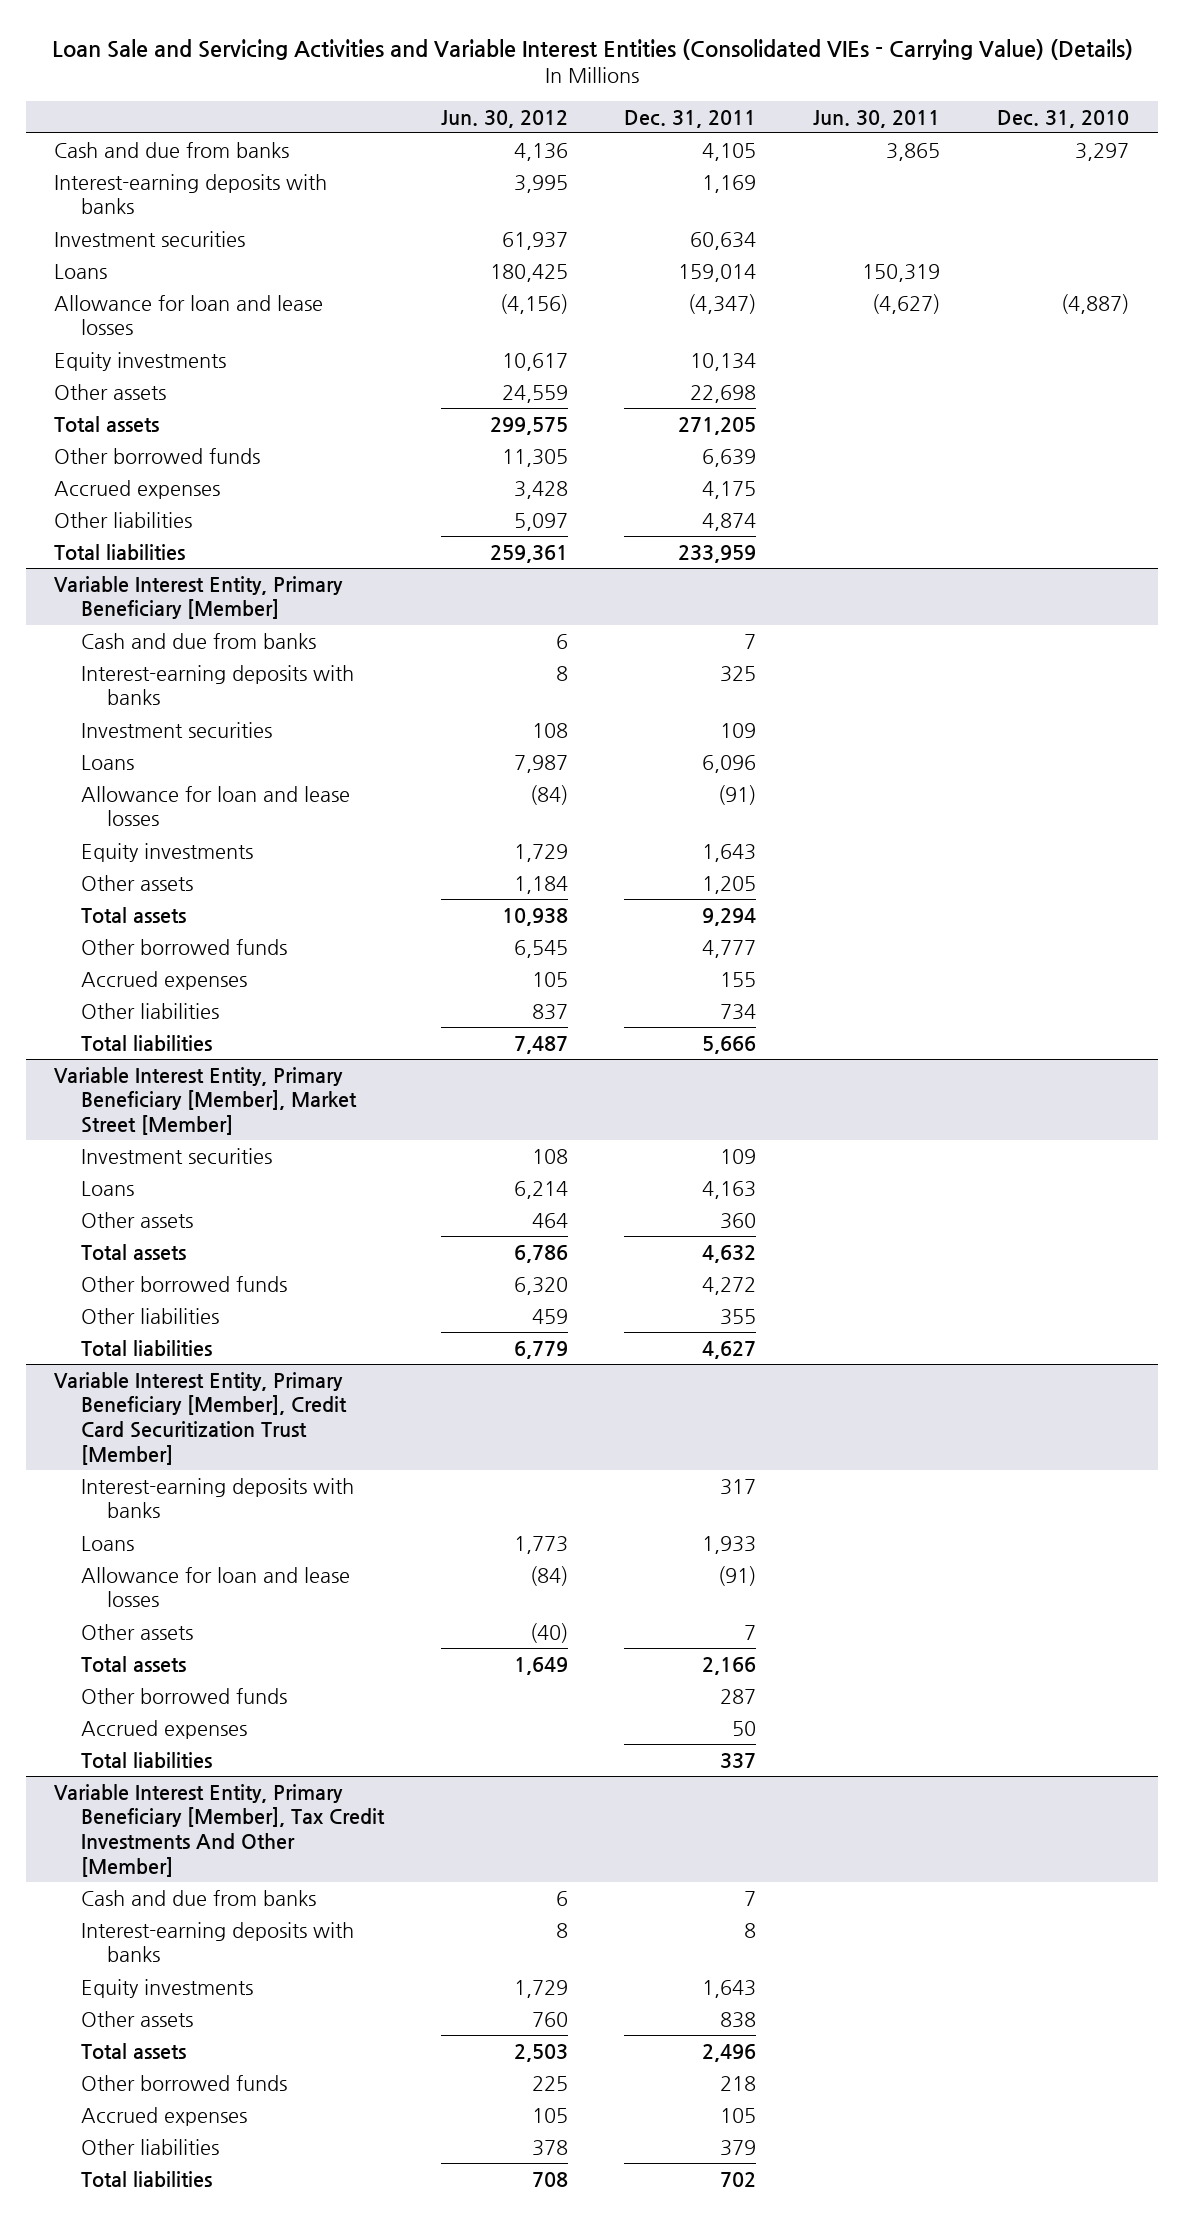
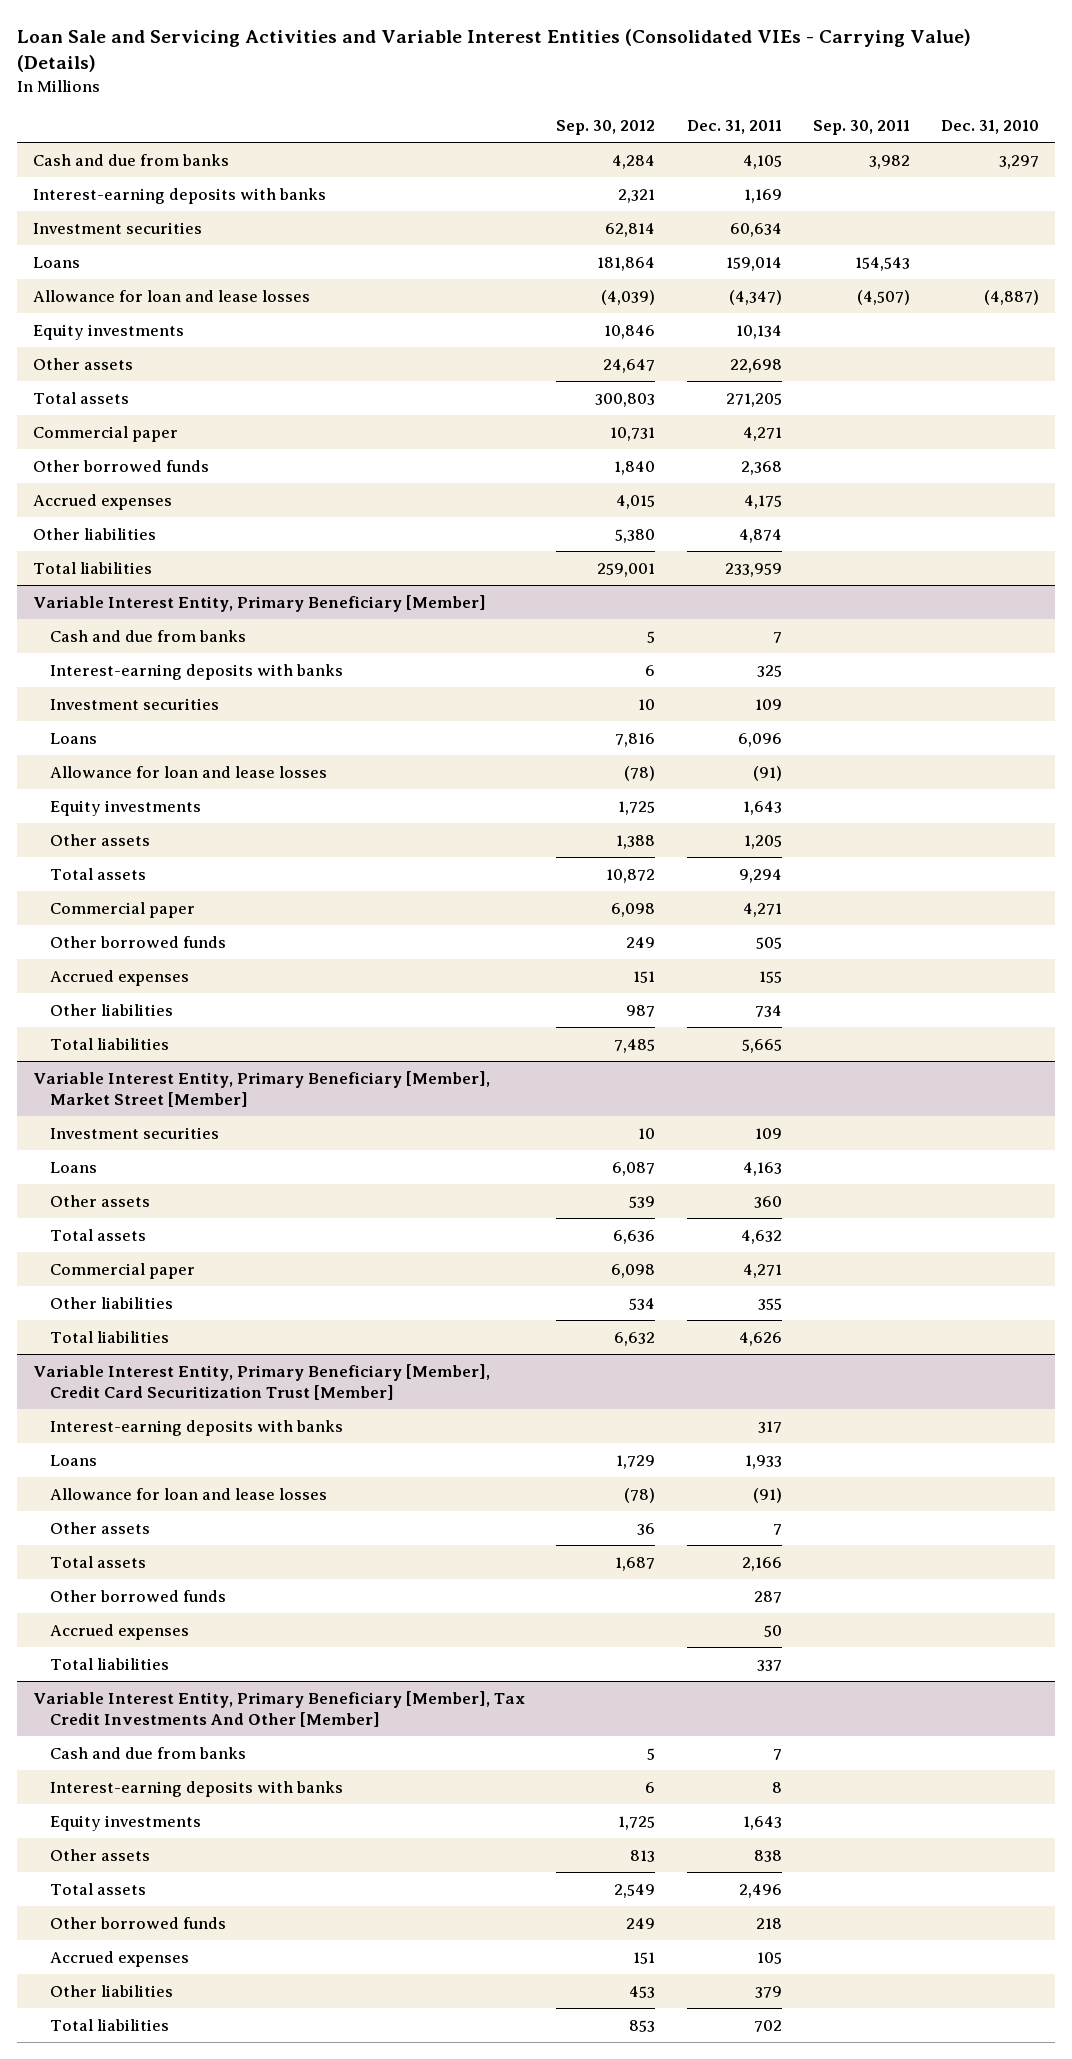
[440,109,568,128] Jun. 30, 2012 -> none
[813,109,941,128] Jun. 30, 2011 -> none
none -> [556,119,656,135] Sep. 30, 2012
none -> [812,119,910,135] Sep. 30, 2011
none -> [33,425,179,442] Commercial paper
[702,448,757,467] 6,639 -> [740,460,782,475] 2,368
none -> [50,901,196,918] Commercial paper
[702,939,757,958] 4,777 -> [755,936,782,949] 505
[702,1035,757,1054] 5,666 -> [741,1038,782,1053] 5,665
[80,1275,287,1292] Other borrowed funds -> none
none -> [50,1262,196,1279] Commercial paper
[702,1340,757,1359] 4,627 -> [738,1331,782,1346] 4,626

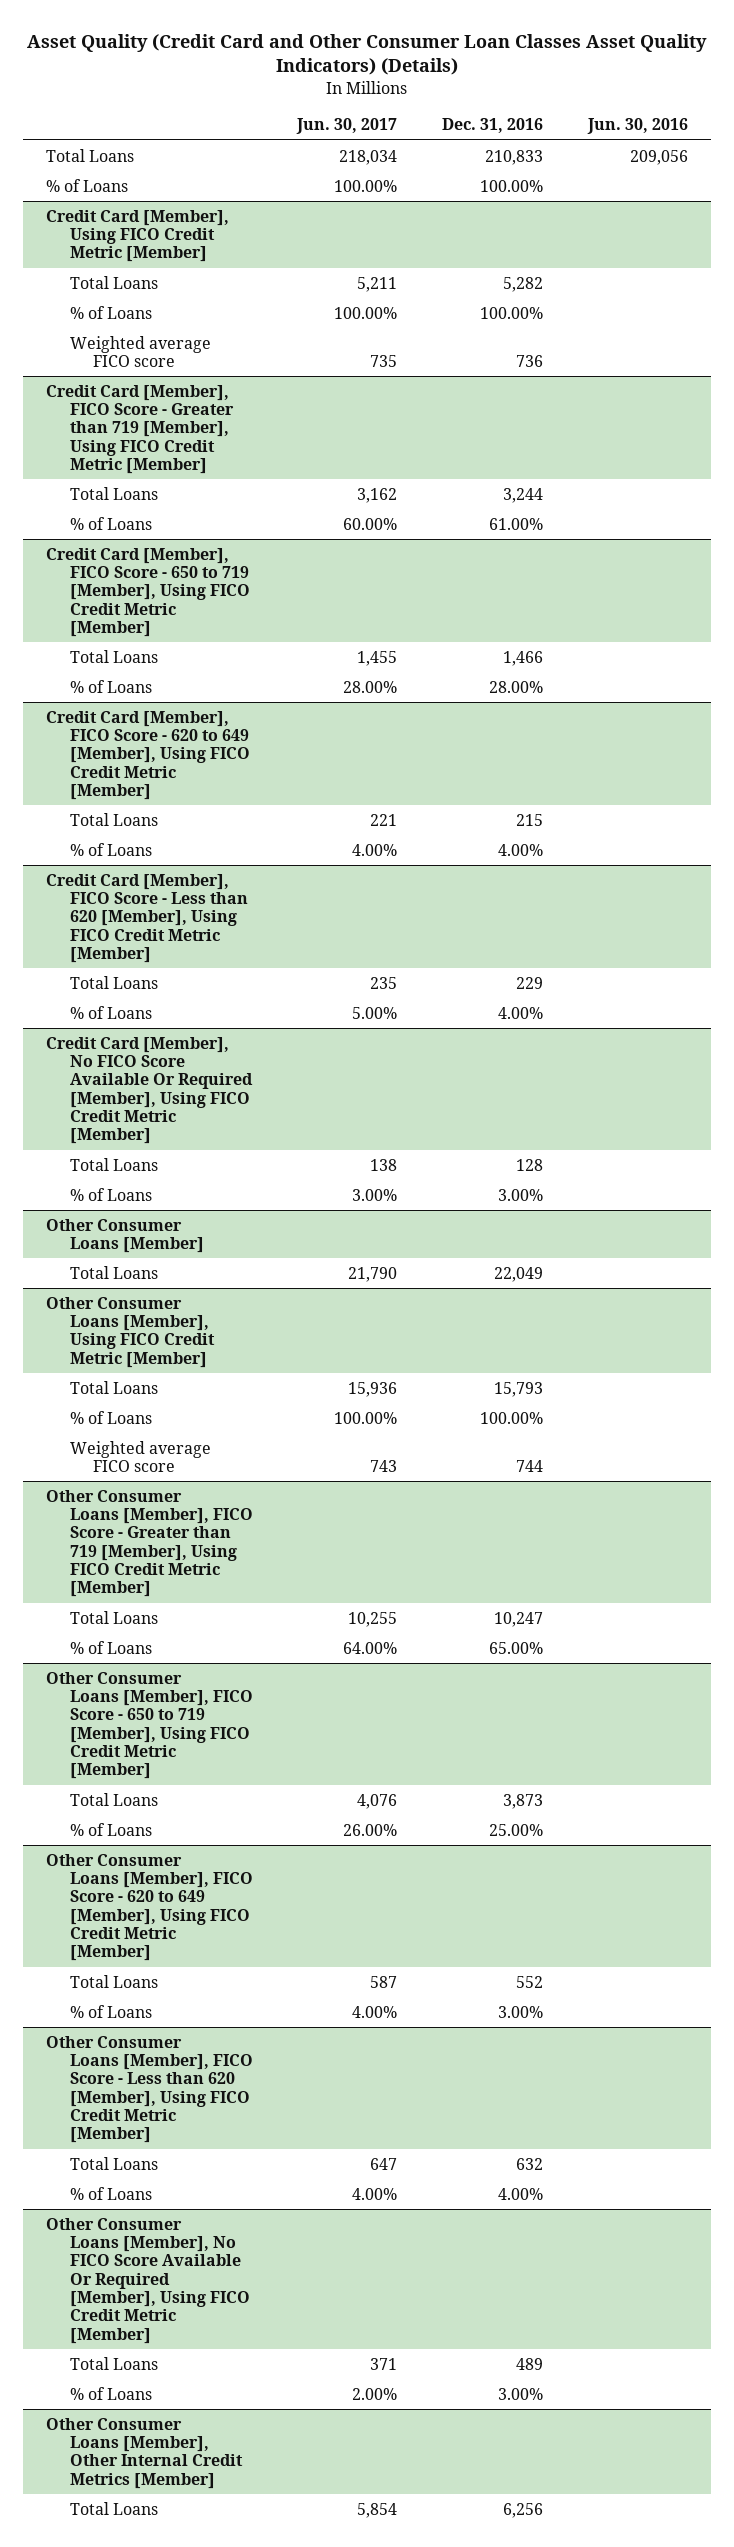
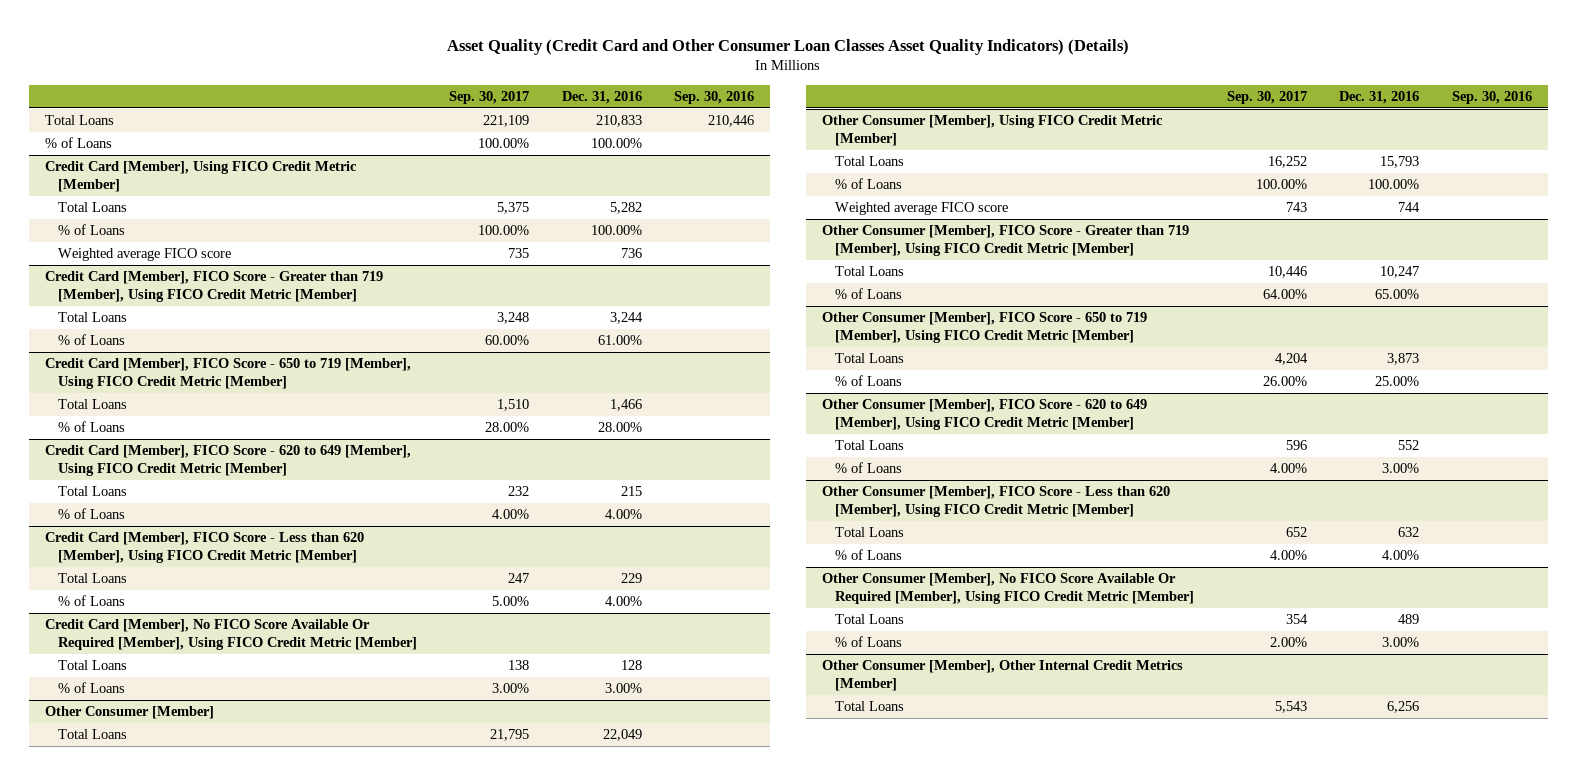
[296,118,398,135] Jun. 30, 2017 -> none
[587,118,689,135] Jun. 30, 2016 -> none
none -> [449,90,530,104] Sep. 30, 2017
none -> [674,90,755,104] Sep. 30, 2016
[45,1218,204,1254] Other Consumer Loans [Member] -> [44,706,214,720] Other Consumer [Member]
[45,1296,215,1368] Other Consumer Loans [Member], Using FICO Credit Metric [Member] -> [822,115,1164,146] Other Consumer [Member], Using FICO Credit Metric [Member]
[45,1489,253,1598] Other Consumer Loans [Member], FICO Score - Greater than 719 [Member], Using FICO Credit Metric [Member] -> [822,225,1190,256] Other Consumer [Member], FICO Score - Greater than 719 [Member], Using FICO Credit Metric [Member]
[45,1671,253,1780] Other Consumer Loans [Member], FICO Score - 650 to 719 [Member], Using FICO Credit Metric [Member] -> [822,312,1148,343] Other Consumer [Member], FICO Score - 650 to 719 [Member], Using FICO Credit Metric [Member]
[45,1853,253,1962] Other Consumer Loans [Member], FICO Score - 620 to 649 [Member], Using FICO Credit Metric [Member] -> [822,399,1148,430] Other Consumer [Member], FICO Score - 620 to 649 [Member], Using FICO Credit Metric [Member]
[45,2035,253,2144] Other Consumer Loans [Member], FICO Score - Less than 620 [Member], Using FICO Credit Metric [Member] -> [822,486,1171,517] Other Consumer [Member], FICO Score - Less than 620 [Member], Using FICO Credit Metric [Member]
[45,2217,250,2344] Other Consumer Loans [Member], No FICO Score Available Or Required [Member], Using FICO Credit Metric [Member] -> [822,573,1195,604] Other Consumer [Member], No FICO Score Available Or Required [Member], Using FICO Credit Metric [Member]
[45,2417,243,2489] Other Consumer Loans [Member], Other Internal Credit Metrics [Member] -> [822,660,1184,691] Other Consumer [Member], Other Internal Credit Metrics [Member]

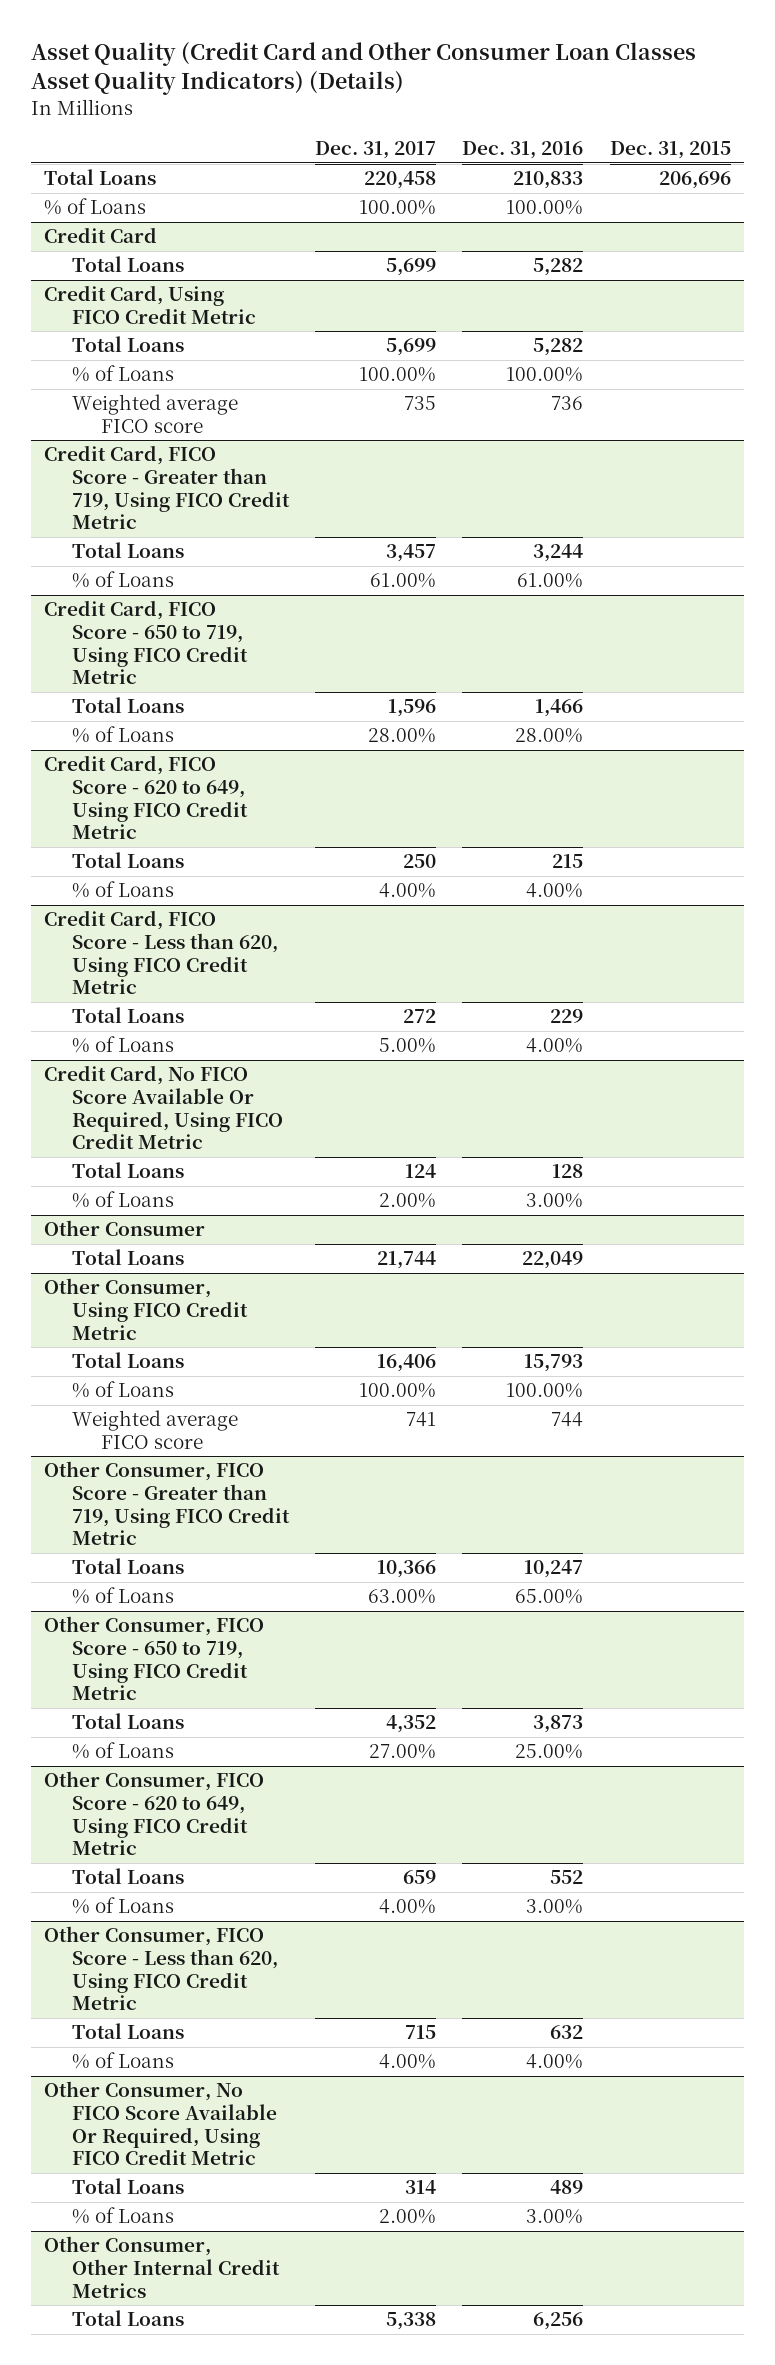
[449,90,530,104] Sep. 30, 2017 -> none
[674,90,755,104] Sep. 30, 2016 -> none
none -> [315,141,437,160] Dec. 31, 2017
none -> [609,141,731,160] Dec. 31, 2015
[44,161,357,192] Credit Card [Member], Using FICO Credit Metric [Member] -> none
none -> [43,227,157,244] Credit Card
none -> [43,285,257,324] Credit Card, Using FICO Credit Metric
none -> [72,336,185,353] Total Loans
[44,271,383,302] Credit Card [Member], FICO Score - Greater than 719 [Member], Using FICO Credit Metric [Member] -> [43,445,291,530] Credit Card, FICO Score - Greater than 719, Using FICO Credit Metric
[44,358,411,389] Credit Card [Member], FICO Score - 650 to 719 [Member], Using FICO Credit Metric [Member] -> [43,600,249,685] Credit Card, FICO Score - 650 to 719, Using FICO Credit Metric
[44,445,411,476] Credit Card [Member], FICO Score - 620 to 649 [Member], Using FICO Credit Metric [Member] -> [43,755,249,840] Credit Card, FICO Score - 620 to 649, Using FICO Credit Metric
[44,532,364,563] Credit Card [Member], FICO Score - Less than 620 [Member], Using FICO Credit Metric [Member] -> [43,910,279,995] Credit Card, FICO Score - Less than 620, Using FICO Credit Metric
[44,619,417,650] Credit Card [Member], No FICO Score Available Or Required [Member], Using FICO Credit Metric [Member] -> [43,1065,284,1150] Credit Card, No FICO Score Available Or Required, Using FICO Credit Metric
[44,706,214,720] Other Consumer [Member] -> [43,1220,205,1237] Other Consumer
[822,115,1164,146] Other Consumer [Member], Using FICO Credit Metric [Member] -> [43,1278,249,1340] Other Consumer, Using FICO Credit Metric
[822,225,1190,256] Other Consumer [Member], FICO Score - Greater than 719 [Member], Using FICO Credit Metric [Member] -> [43,1461,291,1546] Other Consumer, FICO Score - Greater than 719, Using FICO Credit Metric
[822,312,1148,343] Other Consumer [Member], FICO Score - 650 to 719 [Member], Using FICO Credit Metric [Member] -> [43,1616,264,1701] Other Consumer, FICO Score - 650 to 719, Using FICO Credit Metric
[822,399,1148,430] Other Consumer [Member], FICO Score - 620 to 649 [Member], Using FICO Credit Metric [Member] -> [43,1771,264,1856] Other Consumer, FICO Score - 620 to 649, Using FICO Credit Metric
[822,486,1171,517] Other Consumer [Member], FICO Score - Less than 620 [Member], Using FICO Credit Metric [Member] -> [43,1926,279,2011] Other Consumer, FICO Score - Less than 620, Using FICO Credit Metric
[822,573,1195,604] Other Consumer [Member], No FICO Score Available Or Required [Member], Using FICO Credit Metric [Member] -> [43,2081,278,2166] Other Consumer, No FICO Score Available Or Required, Using FICO Credit Metric
[822,660,1184,691] Other Consumer [Member], Other Internal Credit Metrics [Member] -> [43,2236,281,2298] Other Consumer, Other Internal Credit Metrics

